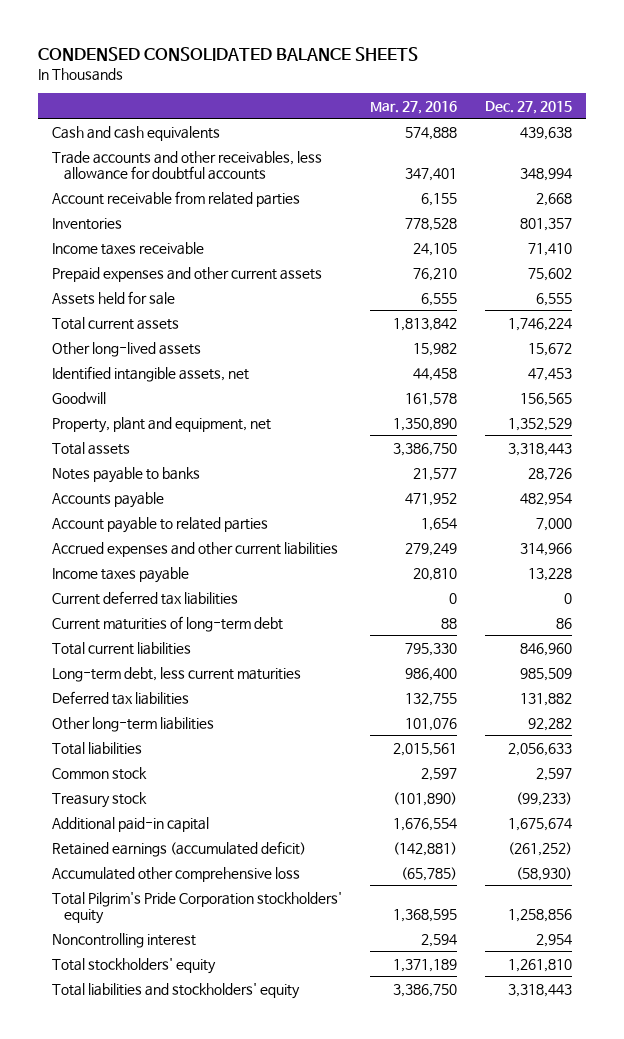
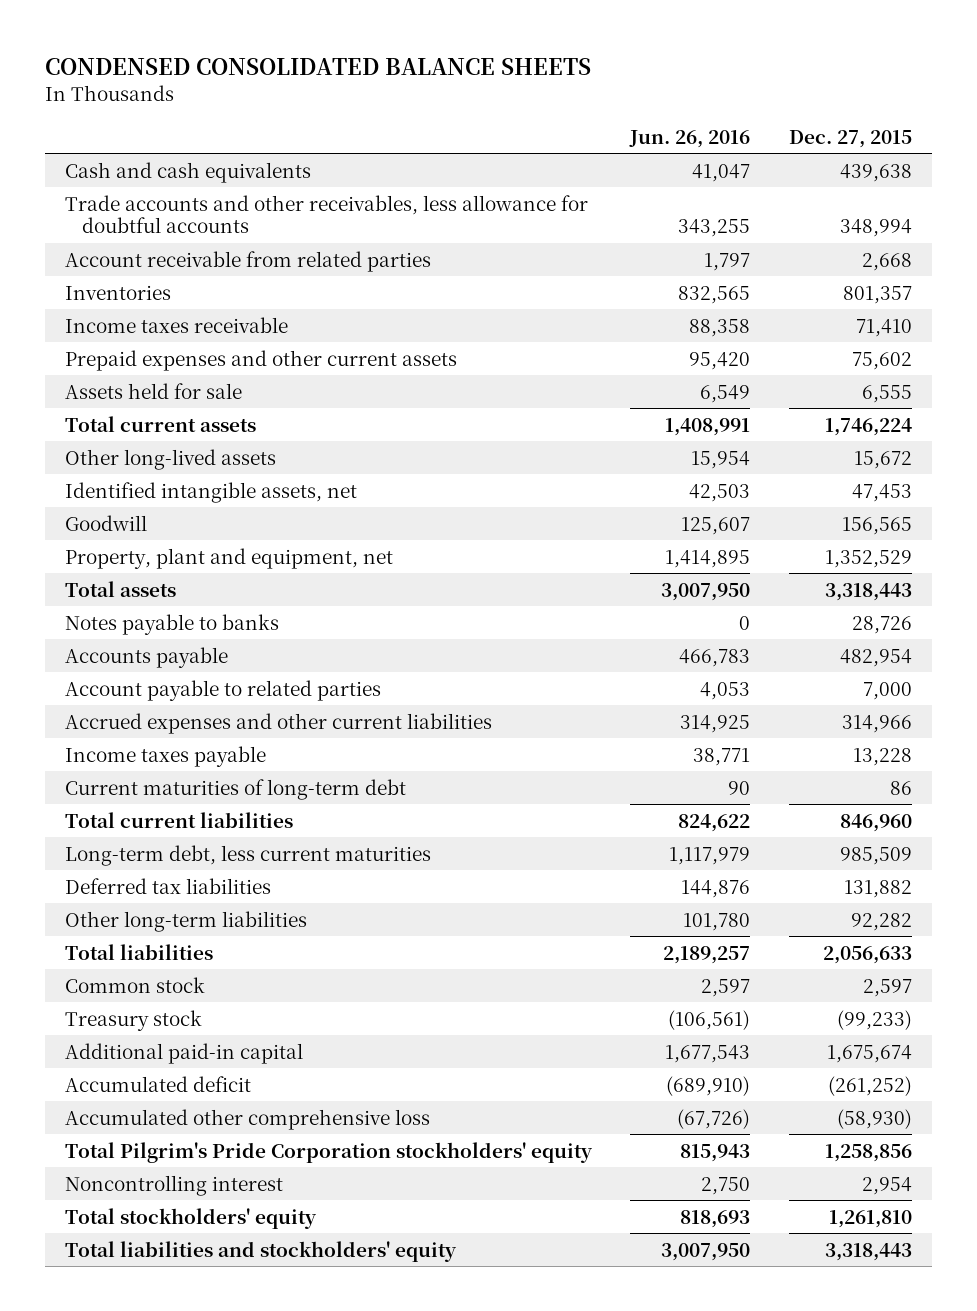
[370,100,458,114] Mar. 27, 2016 -> none
none -> [629,129,751,148] Jun. 26, 2016
[51,590,238,605] Current deferred tax liabilities -> none
[51,840,306,857] Retained earnings (accumulated deficit) -> [64,1075,251,1092] Accumulated deficit

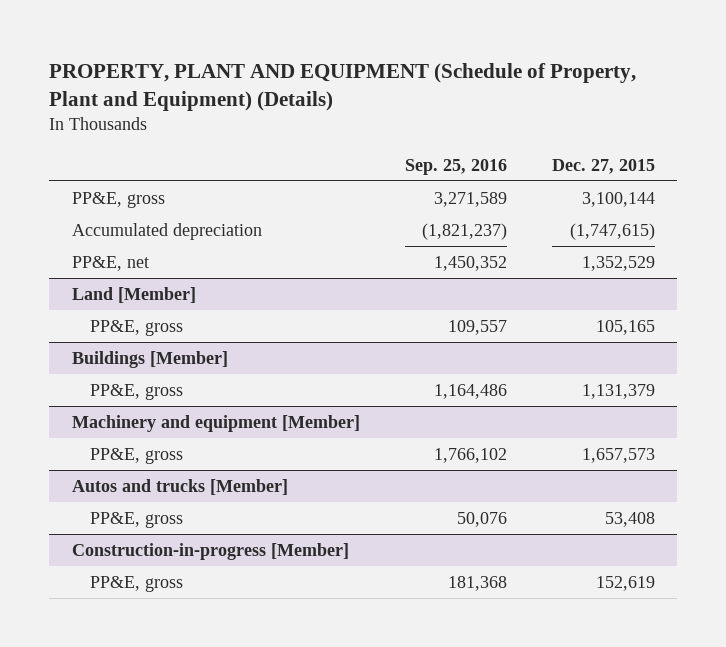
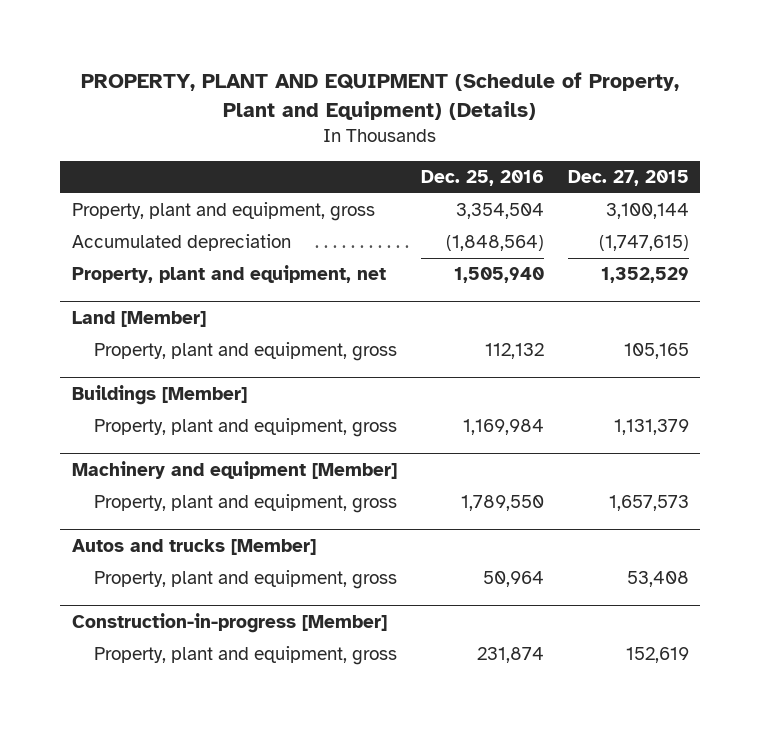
[404,158,507,175] Sep. 25, 2016 -> none
none -> [420,169,544,186] Dec. 25, 2016
[71,192,165,209] PP&E, gross -> [71,202,375,222] Property, plant and equipment, gross
[71,256,149,272] PP&E, net -> [71,265,386,284] Property, plant and equipment, net
[89,320,183,337] PP&E, gross -> [94,342,398,362] Property, plant and equipment, gross
[89,384,183,401] PP&E, gross -> [94,418,398,438] Property, plant and equipment, gross
[89,448,183,465] PP&E, gross -> [94,494,398,514] Property, plant and equipment, gross
[89,512,183,529] PP&E, gross -> [94,570,398,590] Property, plant and equipment, gross
[89,576,183,593] PP&E, gross -> [94,646,398,666] Property, plant and equipment, gross

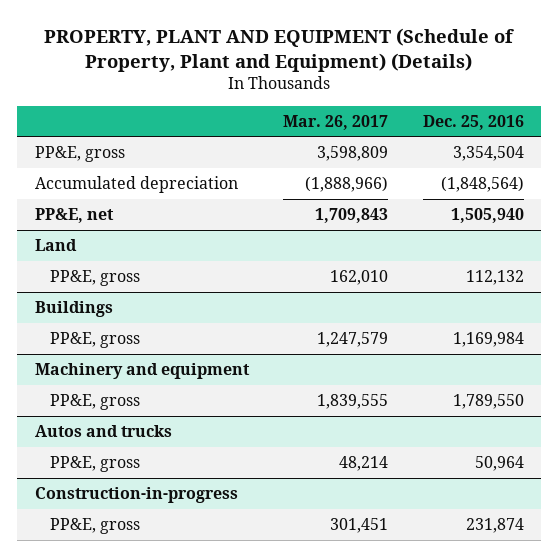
[567,169,689,186] Dec. 27, 2015 -> none
none -> [283,114,389,130] Mar. 26, 2017
[71,202,375,222] Property, plant and equipment, gross -> [34,146,125,163] PP&E, gross
[71,265,386,284] Property, plant and equipment, net -> [34,208,114,224] PP&E, net
[71,311,206,328] Land [Member] -> [34,239,77,252] Land
[94,342,398,362] Property, plant and equipment, gross -> [49,270,140,287] PP&E, gross
[71,385,247,406] Buildings [Member] -> [34,301,113,318] Buildings
[94,418,398,438] Property, plant and equipment, gross -> [49,332,140,349] PP&E, gross
[71,461,397,480] Machinery and equipment [Member] -> [34,363,250,380] Machinery and equipment
[94,494,398,514] Property, plant and equipment, gross -> [49,394,140,411] PP&E, gross
[71,539,316,556] Autos and trucks [Member] -> [34,425,172,438] Autos and trucks
[94,570,398,590] Property, plant and equipment, gross -> [49,456,140,473] PP&E, gross
[71,613,387,634] Construction-in-progress [Member] -> [34,487,238,504] Construction-in-progress
[94,646,398,666] Property, plant and equipment, gross -> [49,518,140,535] PP&E, gross

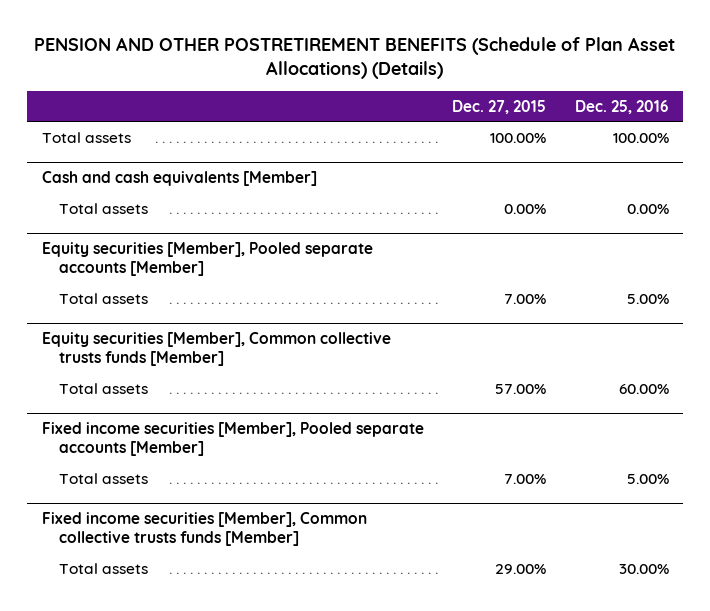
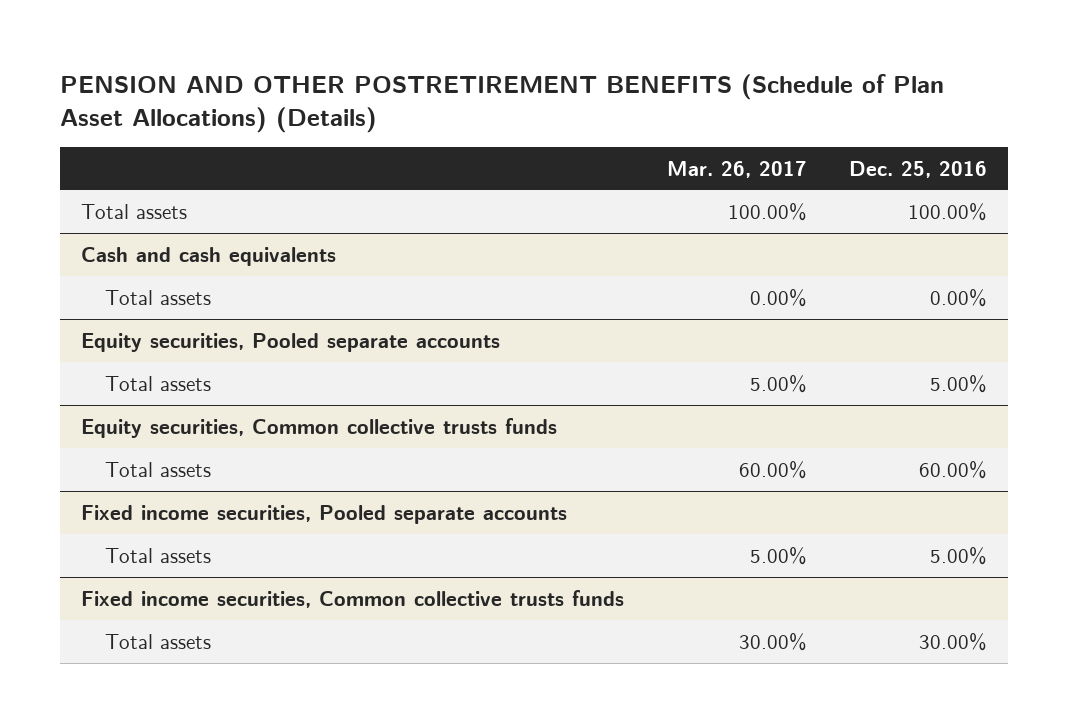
[452,99,547,114] Dec. 27, 2015 -> none
none -> [666,160,807,178] Mar. 26, 2017
[41,171,317,187] Cash and cash equivalents [Member] -> [81,246,337,266] Cash and cash equivalents
[41,242,373,277] Equity securities [Member], Pooled separate accounts [Member] -> [81,332,501,352] Equity securities, Pooled separate accounts
[41,332,391,367] Equity securities [Member], Common collective trusts funds [Member] -> [81,417,558,438] Equity securities, Common collective trusts funds
[41,422,424,457] Fixed income securities [Member], Pooled separate accounts [Member] -> [81,504,568,524] Fixed income securities, Pooled separate accounts
[41,512,367,547] Fixed income securities [Member], Common collective trusts funds [Member] -> [81,589,625,608] Fixed income securities, Common collective trusts funds

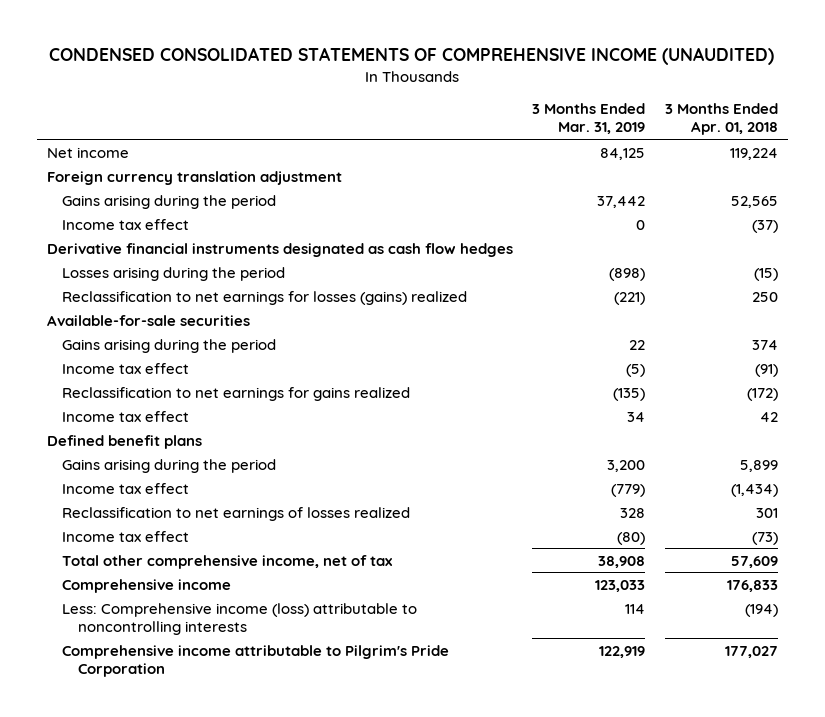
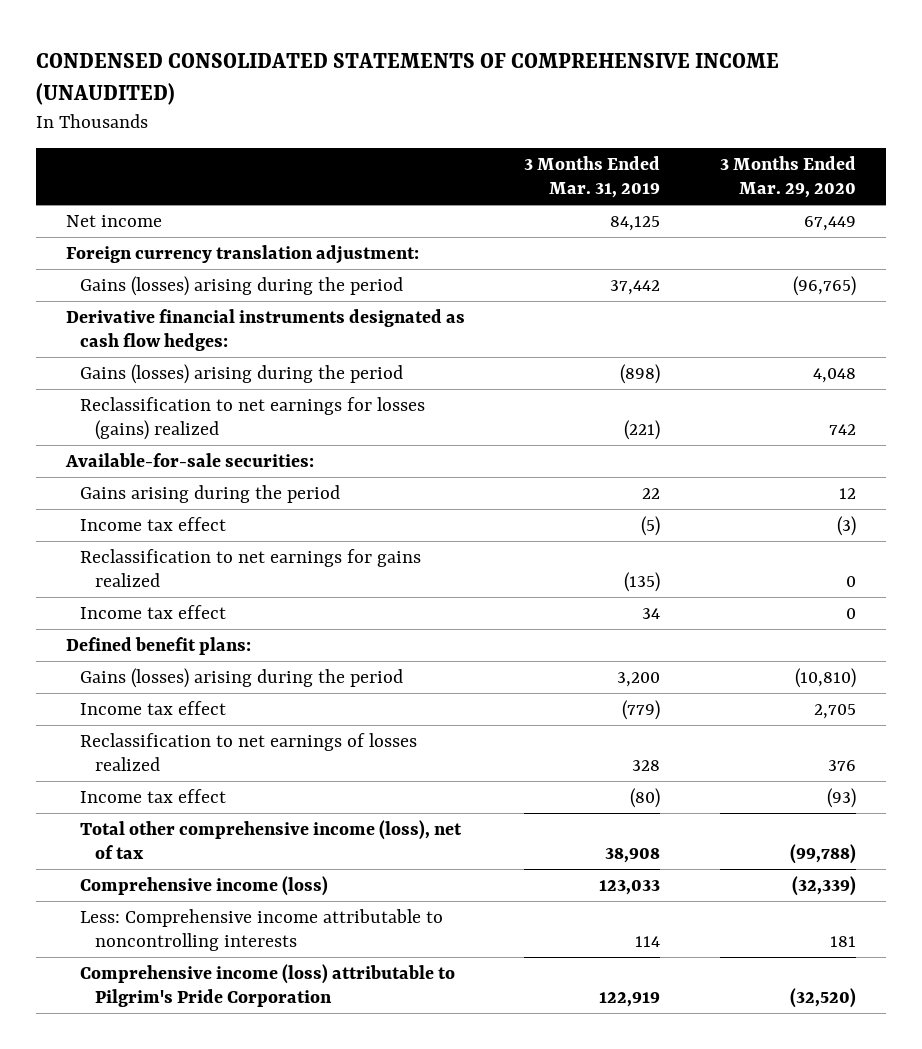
[664,103,778,136] 3 Months Ended Apr. 01, 2018 -> none
none -> [720,156,857,199] 3 Months Ended Mar. 29, 2020
[62,218,190,230] Income tax effect -> none
[47,170,343,185] Foreign currency translation adjustment -> [65,244,419,264] Foreign currency translation adjustment:
[62,194,277,209] Gains arising during the period -> [80,275,404,296] Gains (losses) arising during the period
[47,242,514,257] Derivative financial instruments designated as cash flow hedges -> [65,308,465,351] Derivative financial instruments designated as cash flow hedges:
[62,266,286,281] Losses arising during the period -> [80,363,404,384] Gains (losses) arising during the period
[47,314,251,326] Available-for-sale securities -> [64,452,314,467] Available-for-sale securities:
[47,434,203,449] Defined benefit plans -> [65,636,251,655] Defined benefit plans:
[62,458,277,473] Gains arising during the period -> [80,667,404,688] Gains (losses) arising during the period
[62,554,394,569] Total other comprehensive income, net of tax -> [80,819,463,859] Total other comprehensive income (loss), net of tax
[62,578,232,593] Comprehensive income -> [80,875,329,896] Comprehensive income (loss)
[62,602,418,635] Less: Comprehensive income (loss) attributable to noncontrolling interests -> [80,908,444,951] Less: Comprehensive income attributable to noncontrolling interests
[62,644,450,677] Comprehensive income attributable to Pilgrim's Pride Corporation -> [80,963,456,1007] Comprehensive income (loss) attributable to Pilgrim's Pride Corporation

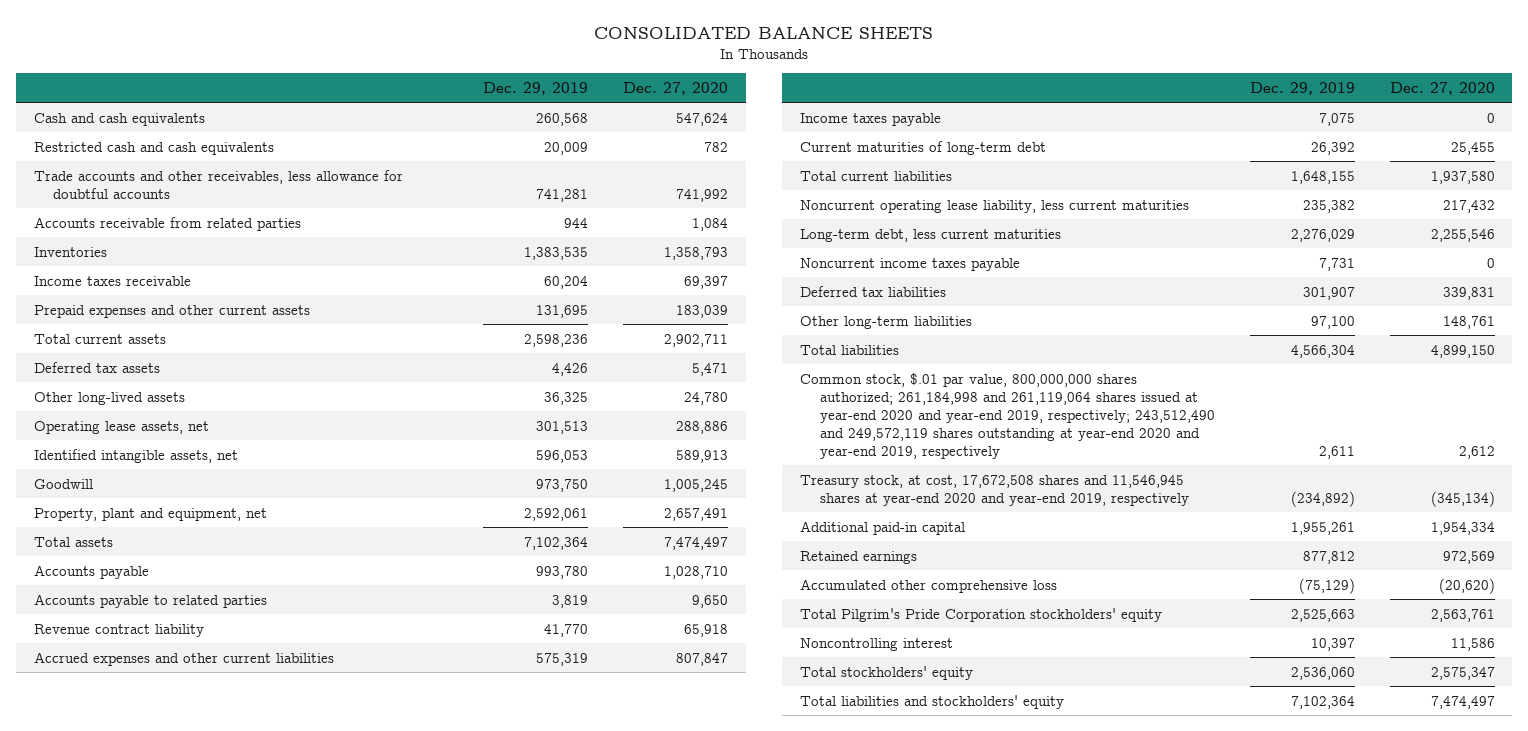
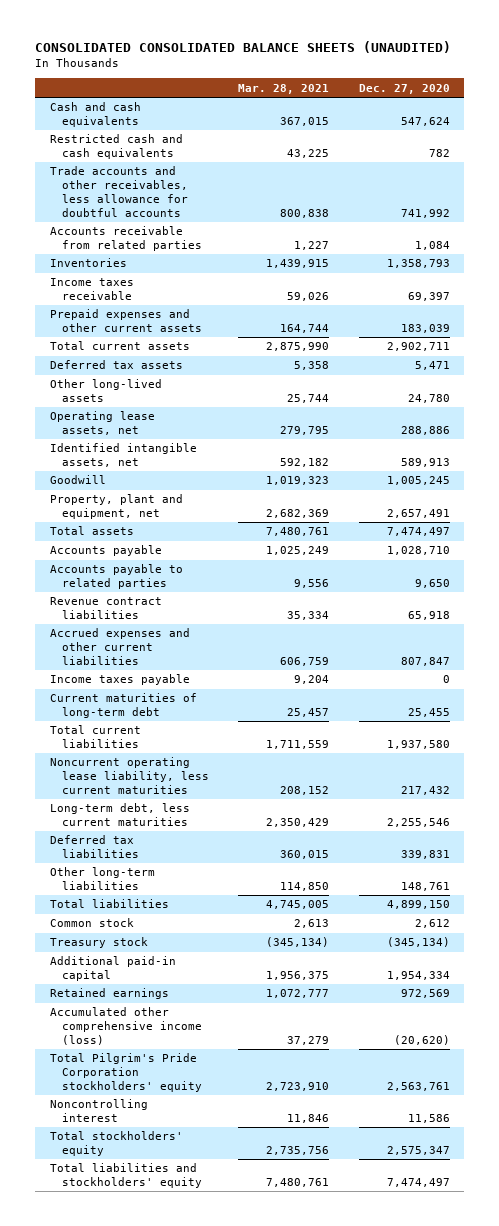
[594,26,934,39] CONSOLIDATED BALANCE SHEETS -> [35,41,452,54] CONSOLIDATED CONSOLIDATED BALANCE SHEETS (UNAUDITED)
[483,81,589,95] Dec. 29, 2019 -> none
none -> [238,83,330,94] Mar. 28, 2021
[33,623,204,637] Revenue contract liability -> [49,597,162,620] Revenue contract liabilities
[799,257,1020,271] Noncurrent income taxes payable -> none
[799,372,1215,459] Common stock, $.01 par value, 800,000,000 shares authorized; 261,184,998 and 261,119,064 shares issued at year-end 2020 and year-end 2019, respectively; 243,512,490 and 249,572,119 shares outstanding at year-end 2020 and year-end 2019, respectively -> [49,918,134,928] Common stock
[799,474,1189,506] Treasury stock, at cost, 17,672,508 shares and 11,546,945 shares at year-end 2020 and year-end 2019, respectively -> [49,937,148,949] Treasury stock
[799,578,1057,593] Accumulated other comprehensive loss -> [49,1007,203,1045] Accumulated other comprehensive income (loss)

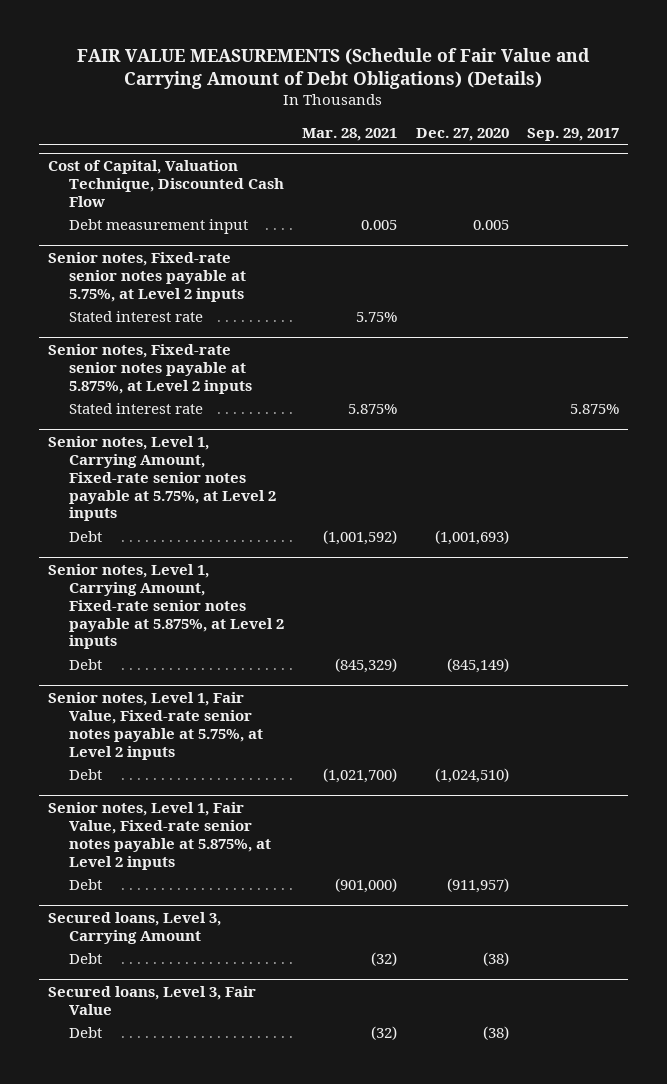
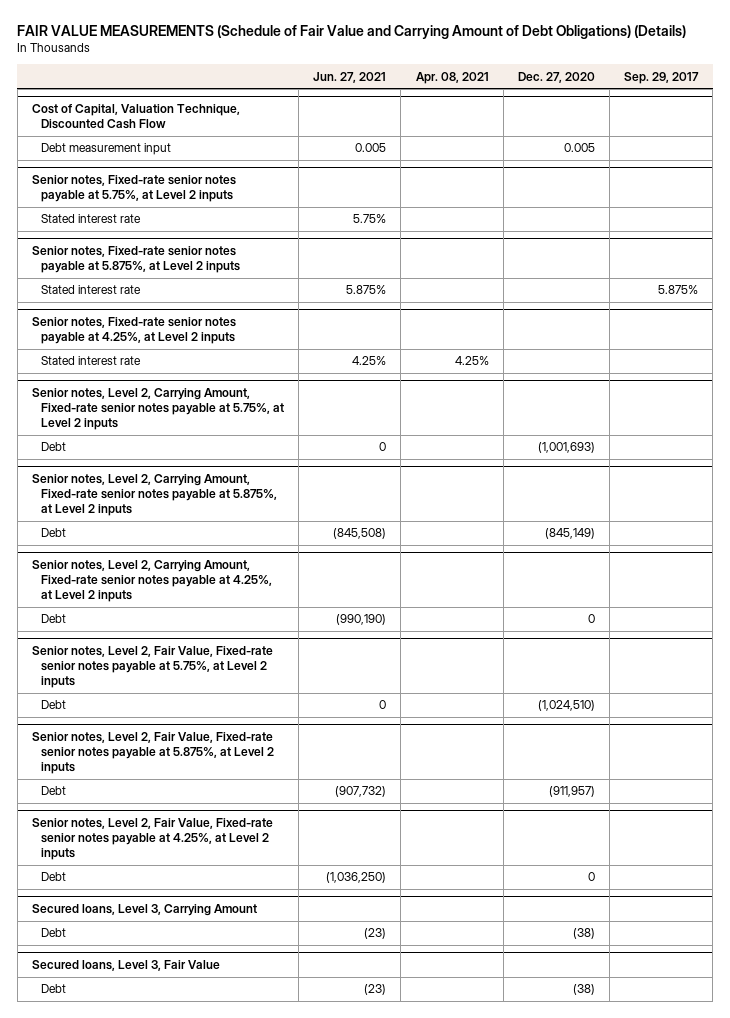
[302,127,398,141] Mar. 28, 2021 -> none
none -> [313,71,387,83] Jun. 27, 2021
none -> [415,71,489,84] Apr. 08, 2021
none -> [31,316,236,345] Senior notes, Fixed-rate senior notes payable at 4.25%, at Level 2 inputs
none -> [41,356,142,366] Stated interest rate
[47,436,277,522] Senior notes, Level 1, Carrying Amount, Fixed-rate senior notes payable at 5.75%, at Level 2 inputs -> [31,387,285,431] Senior notes, Level 2, Carrying Amount, Fixed-rate senior notes payable at 5.75%, at Level 2 inputs
[47,564,285,650] Senior notes, Level 1, Carrying Amount, Fixed-rate senior notes payable at 5.875%, at Level 2 inputs -> [31,473,278,517] Senior notes, Level 2, Carrying Amount, Fixed-rate senior notes payable at 5.875%, at Level 2 inputs
none -> [31,559,273,603] Senior notes, Level 2, Carrying Amount, Fixed-rate senior notes payable at 4.25%, at Level 2 inputs
none -> [41,614,67,624] Debt
[47,692,264,760] Senior notes, Level 1, Fair Value, Fixed-rate senior notes payable at 5.75%, at Level 2 inputs -> [31,645,273,689] Senior notes, Level 2, Fair Value, Fixed-rate senior notes payable at 5.75%, at Level 2 inputs
[47,802,272,870] Senior notes, Level 1, Fair Value, Fixed-rate senior notes payable at 5.875%, at Level 2 inputs -> [31,731,275,775] Senior notes, Level 2, Fair Value, Fixed-rate senior notes payable at 5.875%, at Level 2 inputs
none -> [31,817,273,861] Senior notes, Level 2, Fair Value, Fixed-rate senior notes payable at 4.25%, at Level 2 inputs
none -> [41,872,67,882] Debt

